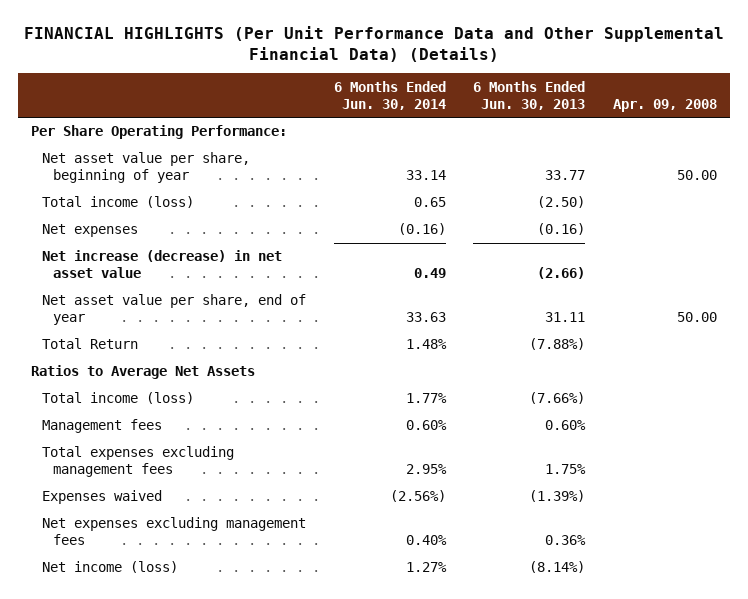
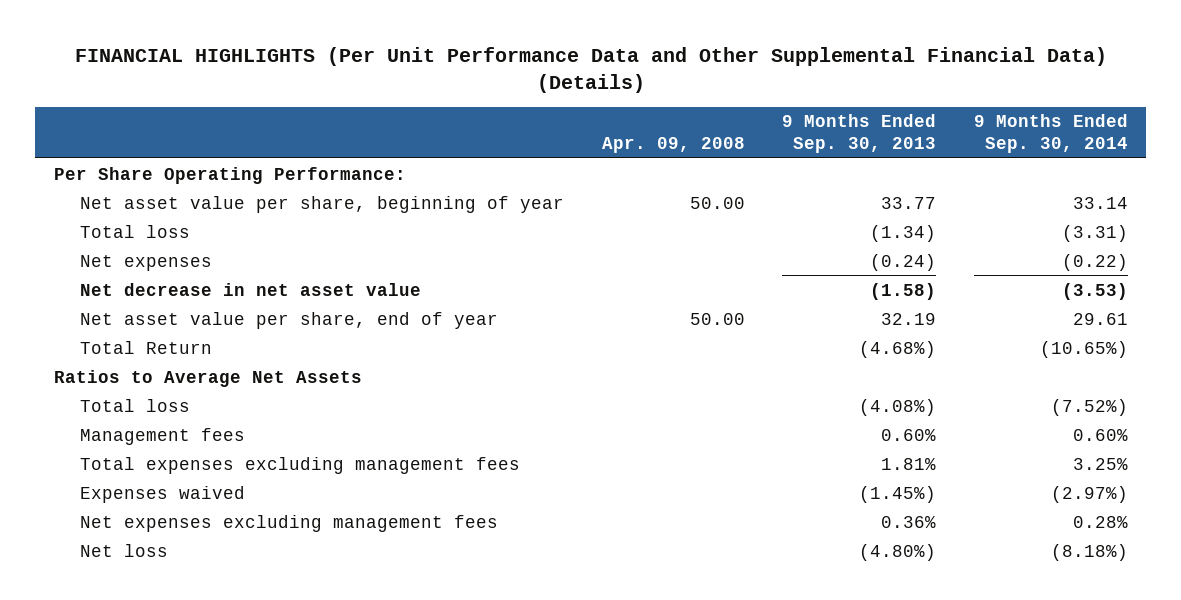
[333,80,446,110] 6 Months Ended Jun. 30, 2014 -> none
[473,80,586,110] 6 Months Ended Jun. 30, 2013 -> none
none -> [782,114,937,153] 9 Months Ended Sep. 30, 2013
none -> [973,114,1128,153] 9 Months Ended Sep. 30, 2014
[42,196,195,209] Total income (loss) -> [80,224,191,238] Total loss
[42,250,283,279] Net increase (decrease) in net asset value -> [80,282,422,296] Net decrease in net asset value
[42,392,195,405] Total income (loss) -> [80,398,191,412] Total loss
[42,561,179,574] Net income (loss) -> [80,543,169,557] Net loss

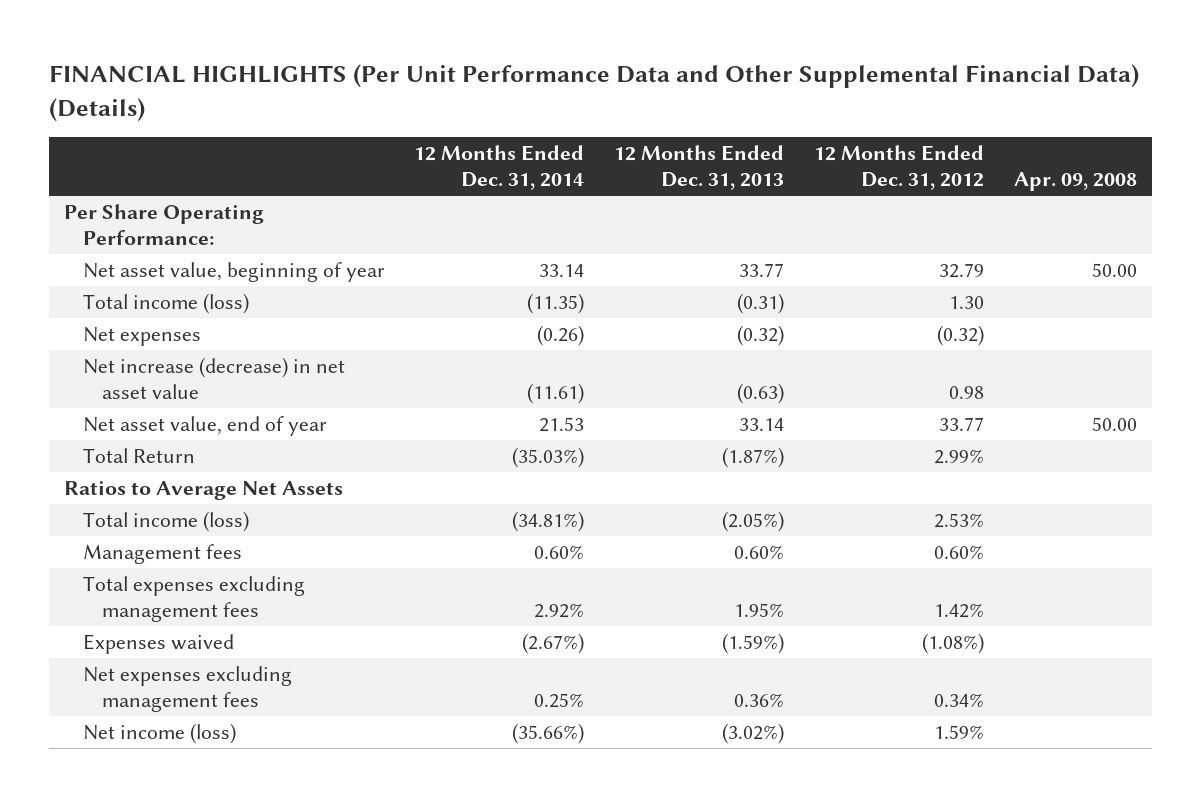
[782,114,937,153] 9 Months Ended Sep. 30, 2013 -> none
[973,114,1128,153] 9 Months Ended Sep. 30, 2014 -> none
none -> [414,145,585,191] 12 Months Ended Dec. 31, 2014
none -> [614,145,785,191] 12 Months Ended Dec. 31, 2013
none -> [813,145,984,191] 12 Months Ended Dec. 31, 2012
[80,195,565,213] Net asset value per share, beginning of year -> [82,261,385,282] Net asset value, beginning of year
[80,224,191,238] Total loss -> [82,292,249,314] Total income (loss)
[80,282,422,296] Net decrease in net asset value -> [82,356,345,400] Net increase (decrease) in net asset value
[80,311,499,329] Net asset value per share, end of year -> [82,415,327,436] Net asset value, end of year
[80,398,191,412] Total loss -> [82,510,249,532] Total income (loss)
[80,543,169,557] Net loss -> [82,722,236,744] Net income (loss)

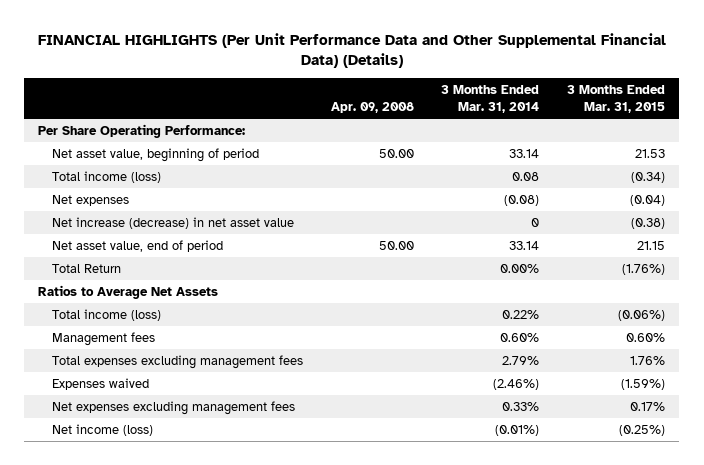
[414,145,585,191] 12 Months Ended Dec. 31, 2014 -> none
[614,145,785,191] 12 Months Ended Dec. 31, 2013 -> none
[813,145,984,191] 12 Months Ended Dec. 31, 2012 -> none
none -> [441,85,540,114] 3 Months Ended Mar. 31, 2014
none -> [567,85,666,114] 3 Months Ended Mar. 31, 2015
[82,261,385,282] Net asset value, beginning of year -> [51,147,259,162] Net asset value, beginning of period
[82,415,327,436] Net asset value, end of year -> [51,239,223,252] Net asset value, end of period

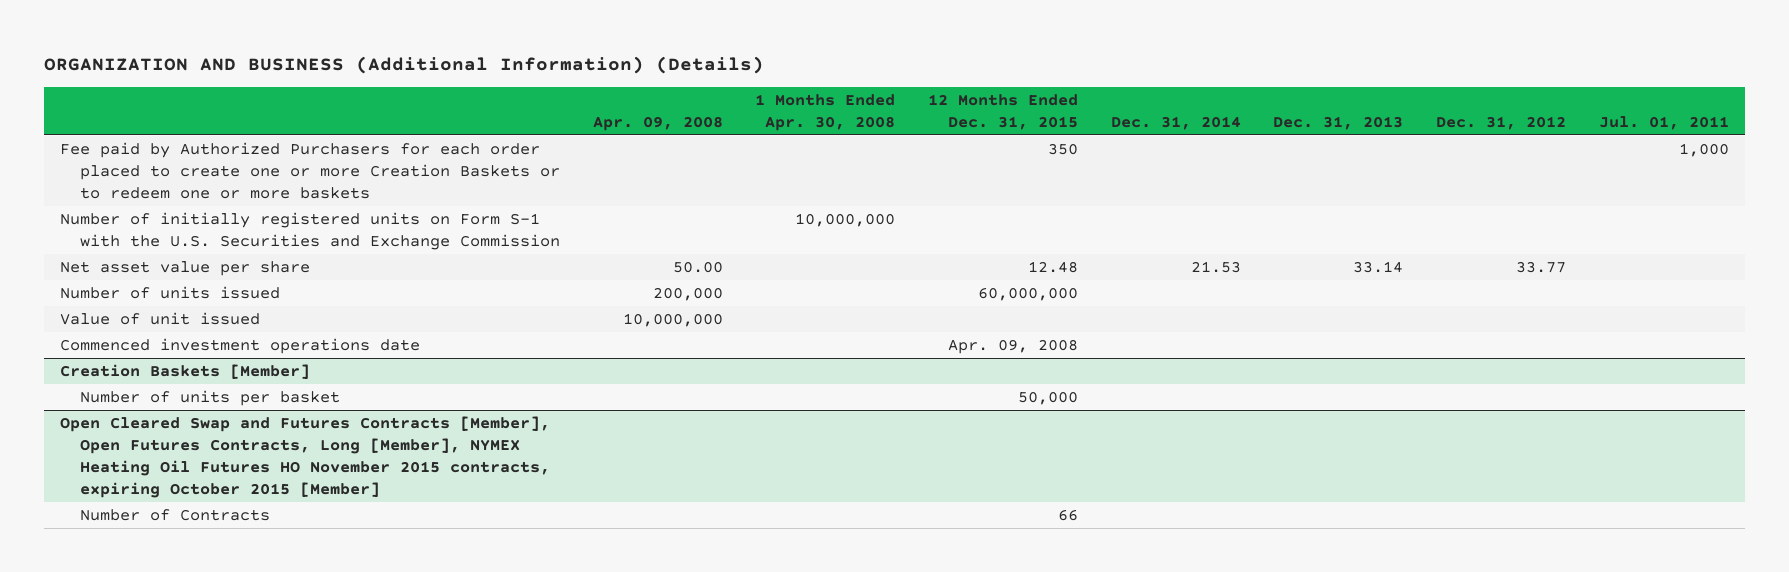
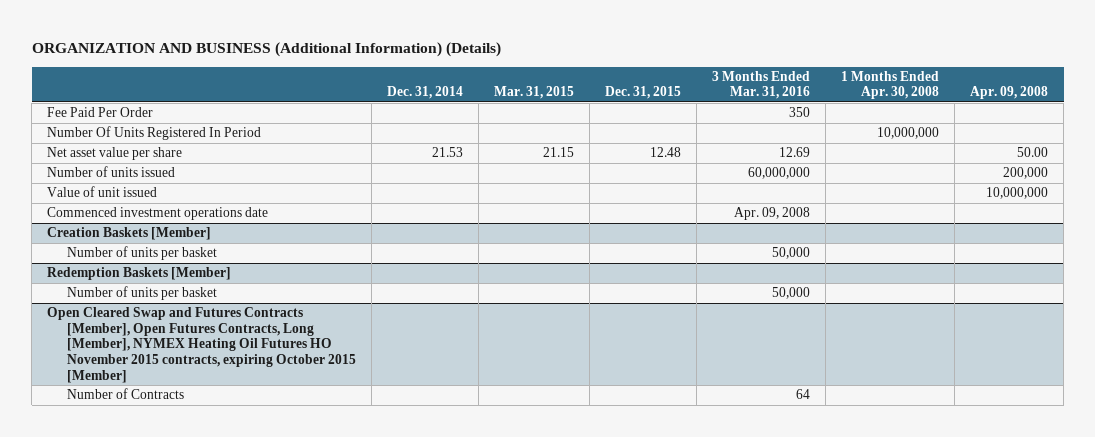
[928,93,1079,130] 12 Months Ended Dec. 31, 2015 -> none
[1273,115,1404,130] Dec. 31, 2013 -> none
[1436,115,1567,130] Dec. 31, 2012 -> none
[1598,115,1729,130] Jul. 01, 2011 -> none
none -> [493,86,574,100] Mar. 31, 2015
none -> [604,86,681,100] Dec. 31, 2015
none -> [711,70,810,100] 3 Months Ended Mar. 31, 2016
[59,142,561,199] Fee paid by Authorized Purchasers for each order placed to create one or more Creation Baskets or to redeem one or more baskets -> [47,107,154,118] Fee Paid Per Order
[59,212,561,250] Number of initially registered units on Form S-1 with the U.S. Securities and Exchange Commission -> [47,126,262,141] Number Of Units Registered In Period
none -> [47,267,232,281] Redemption Baskets [Member]
none -> [66,286,217,301] Number of units per basket

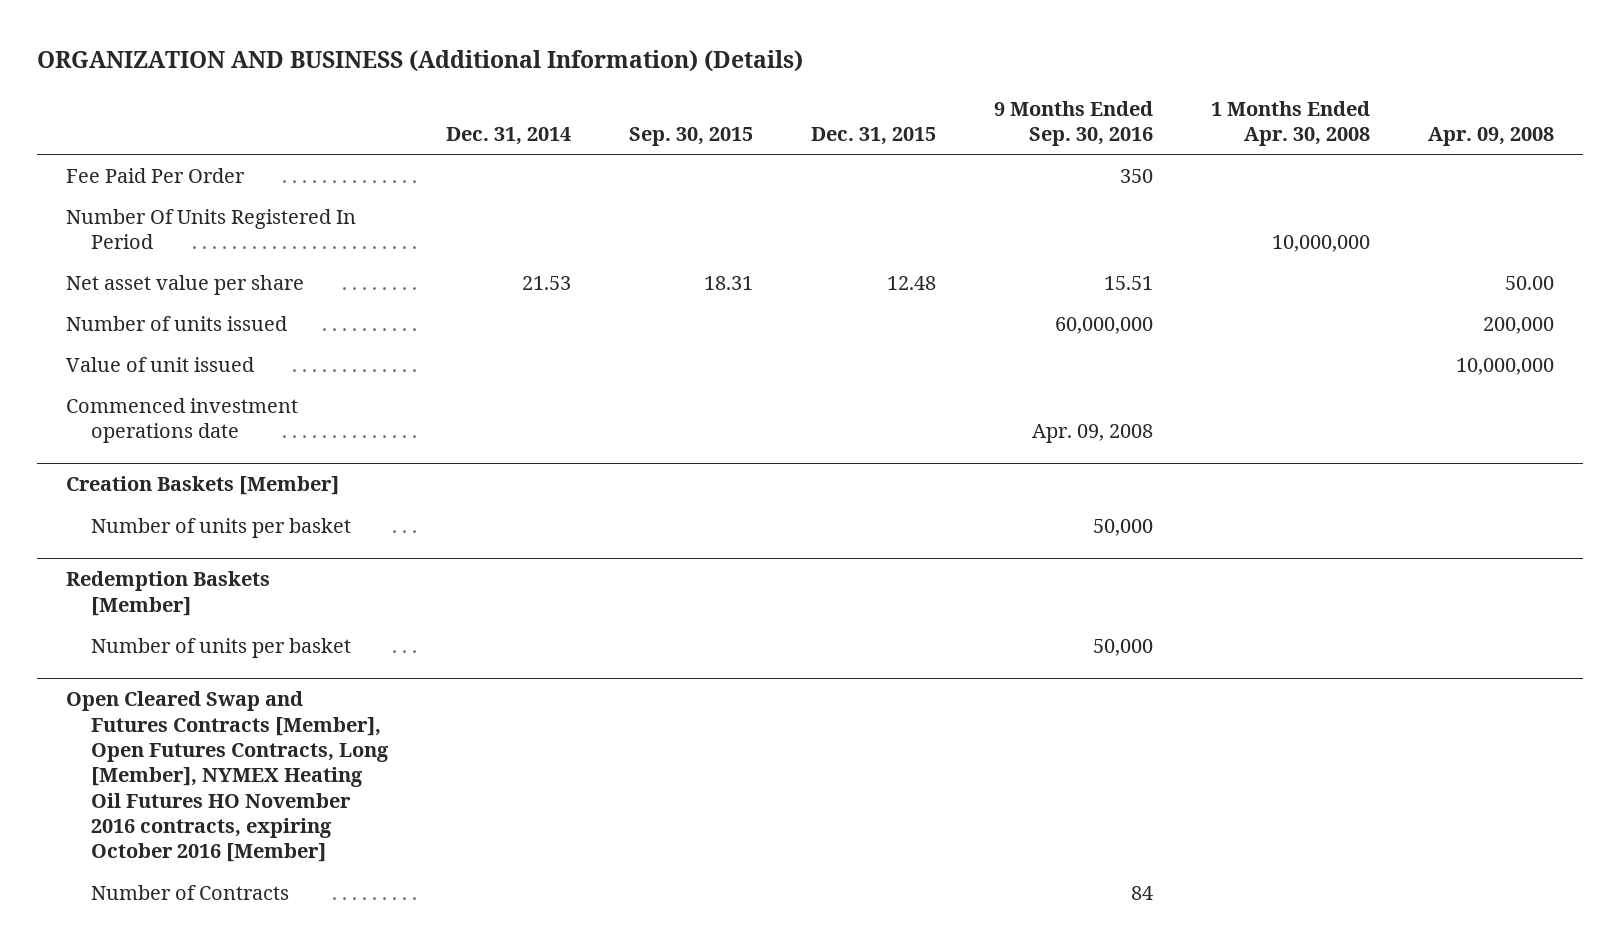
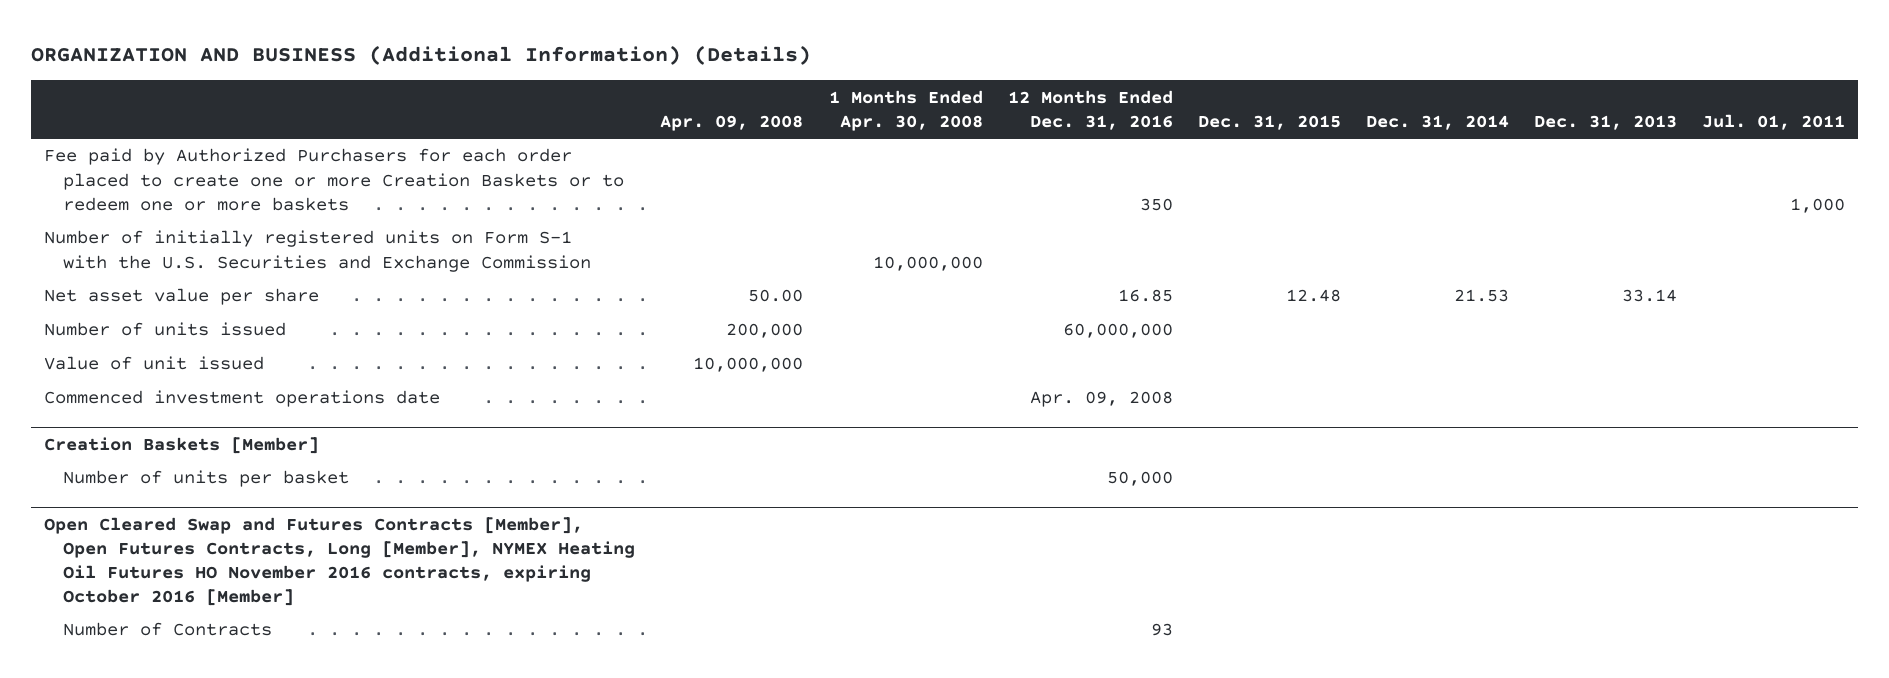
[628,127,753,147] Sep. 30, 2015 -> none
[993,100,1153,147] 9 Months Ended Sep. 30, 2016 -> none
none -> [1007,89,1173,130] 12 Months Ended Dec. 31, 2016
none -> [1534,114,1678,130] Dec. 31, 2013
none -> [1702,113,1846,130] Jul. 01, 2011
[65,167,245,183] Fee Paid Per Order -> [43,148,625,211] Fee paid by Authorized Purchasers for each order placed to create one or more Creation Baskets or to redeem one or more baskets
[65,208,356,250] Number Of Units Registered In Period -> [43,230,592,272] Number of initially registered units on Form S-1 with the U.S. Securities and Exchange Commission
[65,571,270,616] Redemption Baskets [Member] -> none
[90,637,351,658] Number of units per basket -> none

